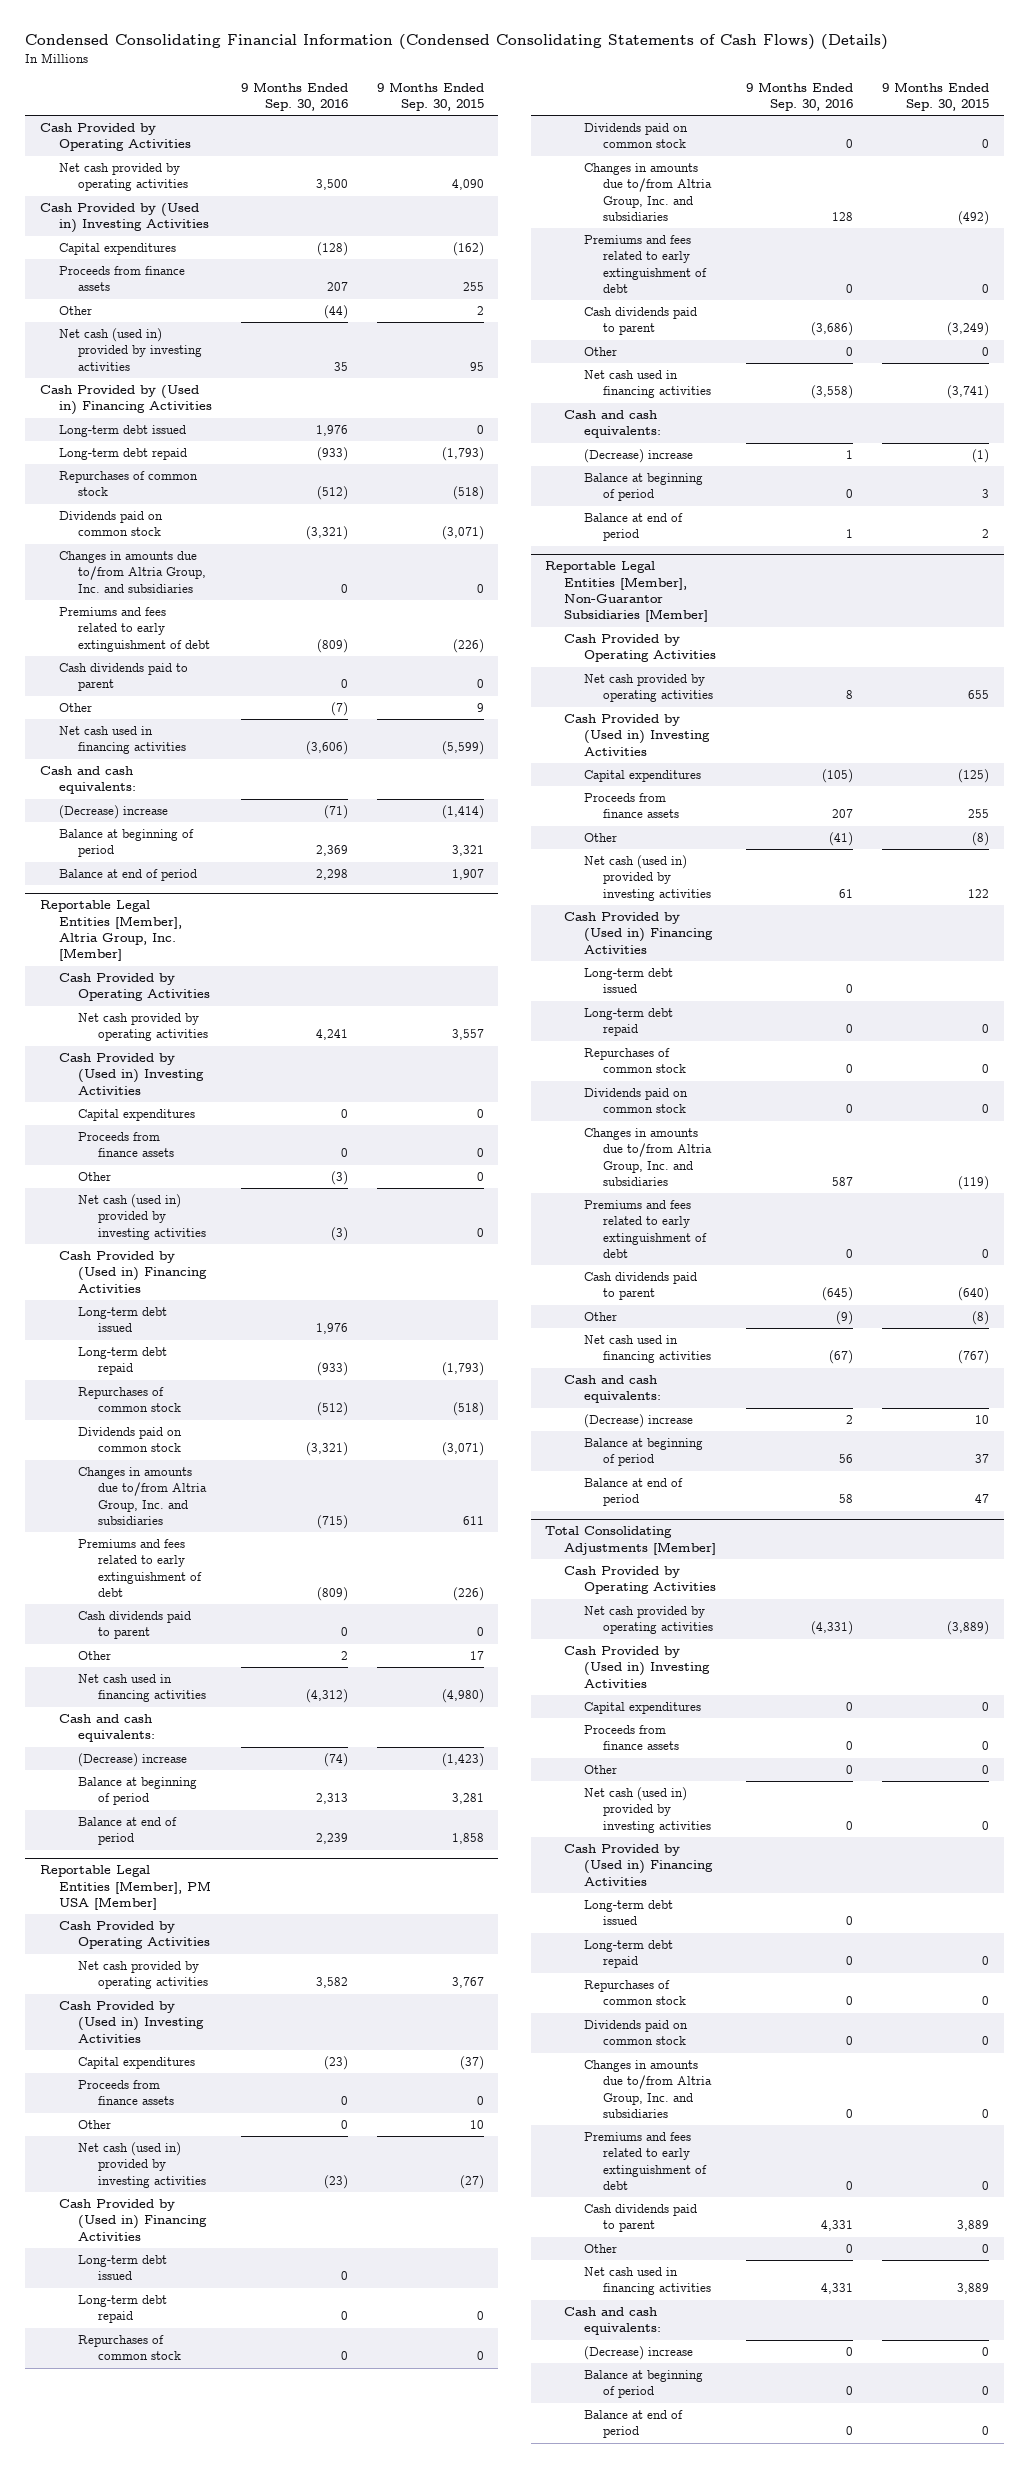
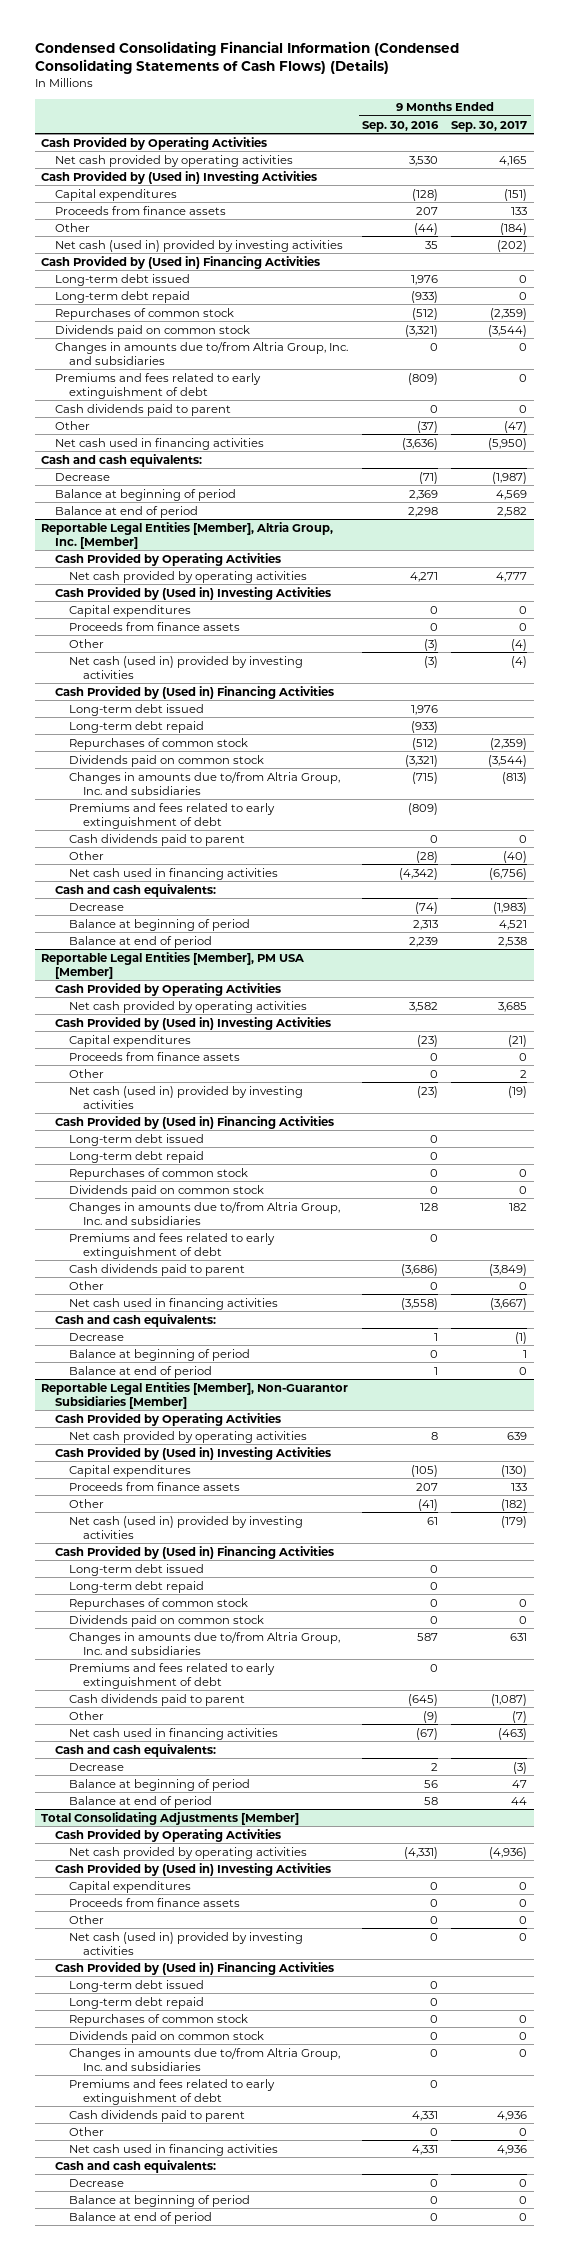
[376,81,484,111] 9 Months Ended Sep. 30, 2015 -> none
none -> [451,120,528,132] Sep. 30, 2017
[315,179,348,191] 3,500 -> [408,155,438,166] 3,530
[330,702,348,717] (7) -> [416,420,438,433] (37)
[305,741,348,756] (3,606) -> [401,437,438,450] (3,636)
[59,805,169,820] (Decrease) increase -> [55,472,111,481] Decrease
[315,1029,348,1041] 4,241 -> [409,571,438,582] 4,271
[340,1651,348,1661] 2 -> [415,850,438,863] (28)
[305,1689,348,1704] (4,312) -> [398,867,438,880] (4,342)
[78,1753,188,1768] (Decrease) increase -> [69,902,125,911] Decrease
[583,449,693,464] (Decrease) increase -> [69,1332,125,1341] Decrease
[583,1414,693,1429] (Decrease) increase -> [69,1762,125,1771] Decrease
[583,2346,693,2361] (Decrease) increase -> [69,2178,125,2187] Decrease

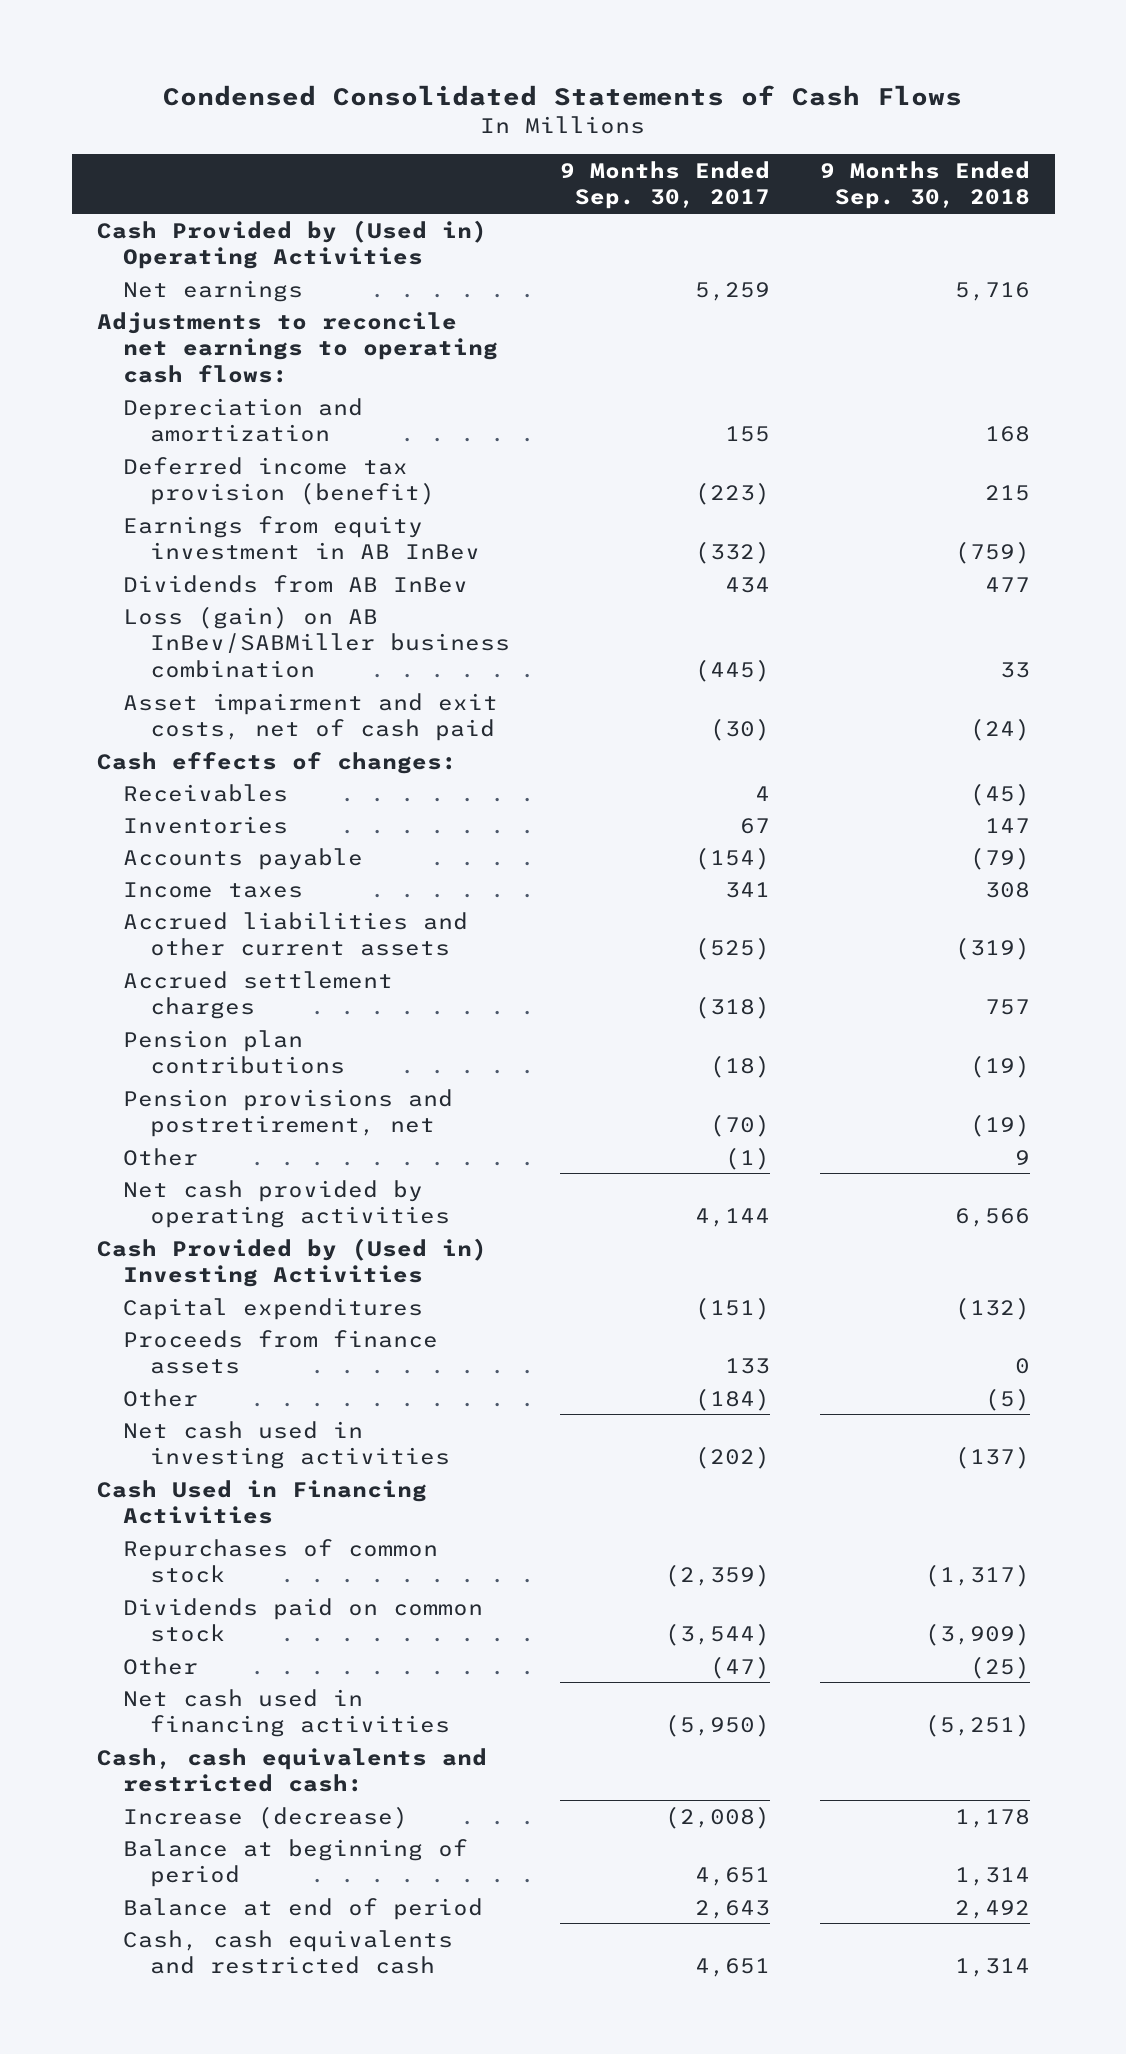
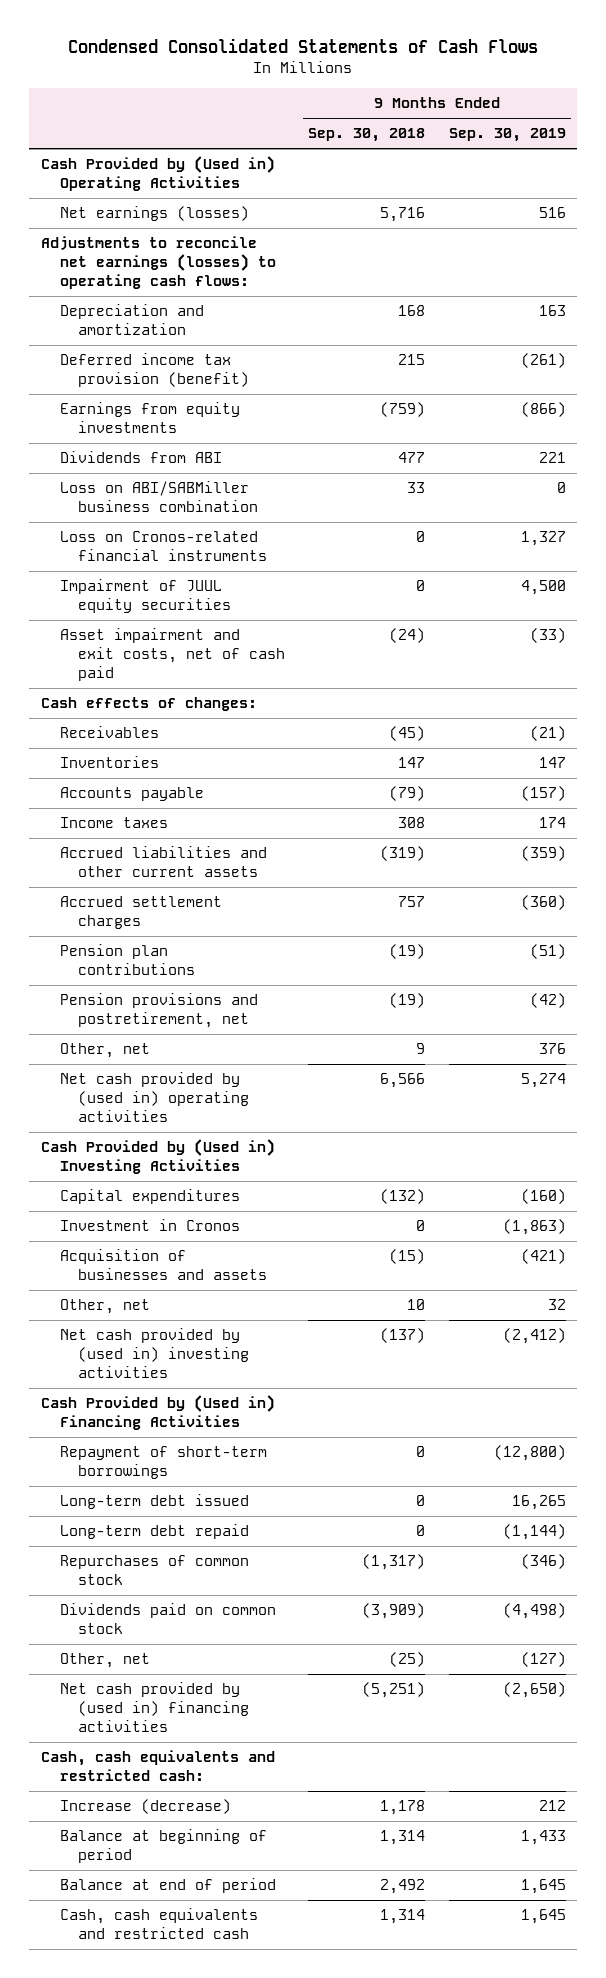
[559,160,770,210] 9 Months Ended Sep. 30, 2017 -> none
none -> [448,128,566,143] Sep. 30, 2019
[123,279,304,302] Net earnings -> [59,206,249,222] Net earnings (losses)
[96,311,499,383] Adjustments to reconcile net earnings to operating cash flows: -> [40,236,276,290] Adjustments to reconcile net earnings (losses) to operating cash flows:
[123,515,480,561] Earnings from equity investment in AB InBev -> [59,402,240,434] Earnings from equity investments
[123,574,469,593] Dividends from AB InBev -> [59,451,222,464] Dividends from ABI
[123,605,510,678] Loss (gain) on AB InBev/SABMiller business combination -> [59,481,259,513] Loss on ABI/SABMiller business combination
none -> [59,531,268,562] Loss on Cronos-related financial instruments
none -> [59,579,232,614] Impairment of JUUL equity securities
[123,1147,199,1166] Other -> [59,1043,150,1059] Other, net
[123,1179,450,1229] Net cash provided by operating activities -> [59,1072,250,1123] Net cash provided by (used in) operating activities
[123,1329,439,1375] Proceeds from finance assets -> none
none -> [59,1219,240,1232] Investment in Cronos
none -> [59,1249,268,1281] Acquisition of businesses and assets
[123,1388,199,1407] Other -> [59,1299,150,1315] Other, net
[984,1387,1030,1411] (5) -> [407,1299,426,1311] 10
[123,1420,450,1470] Net cash used in investing activities -> [59,1328,250,1379] Net cash provided by (used in) investing activities
[96,1479,427,1525] Cash Used in Financing Activities -> [40,1395,275,1431] Cash Provided by (Used in) Financing Activities
none -> [59,1446,267,1480] Repayment of short-term borrowings
none -> [59,1494,249,1510] Long-term debt issued
none -> [59,1524,249,1540] Long-term debt repaid
[123,1656,199,1675] Other -> [59,1653,150,1669] Other, net
[123,1688,450,1738] Net cash used in financing activities -> [59,1682,250,1733] Net cash provided by (used in) financing activities

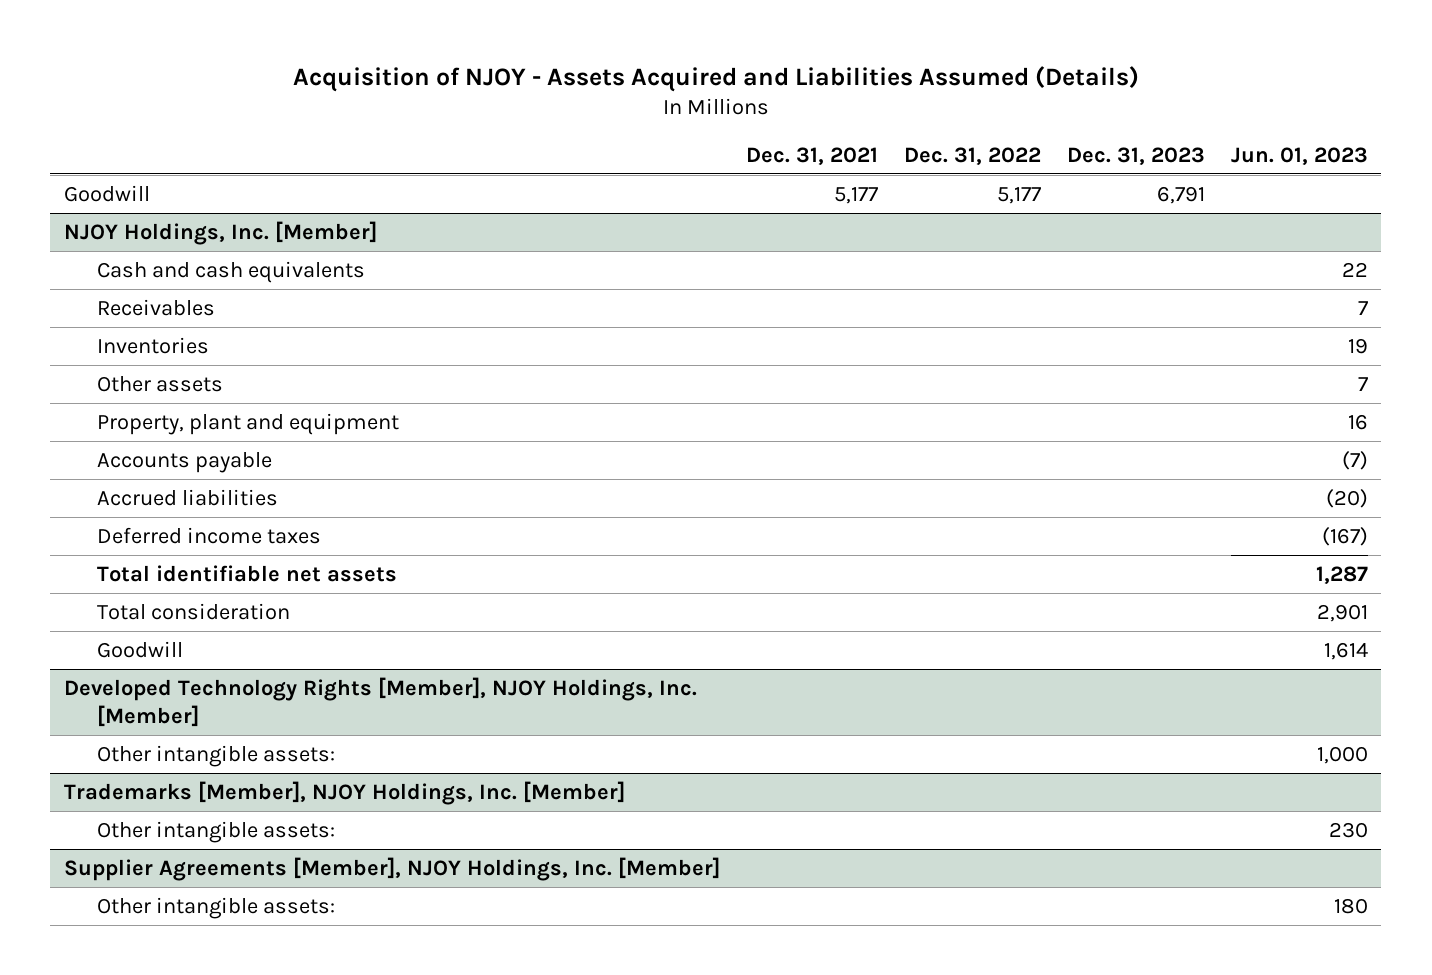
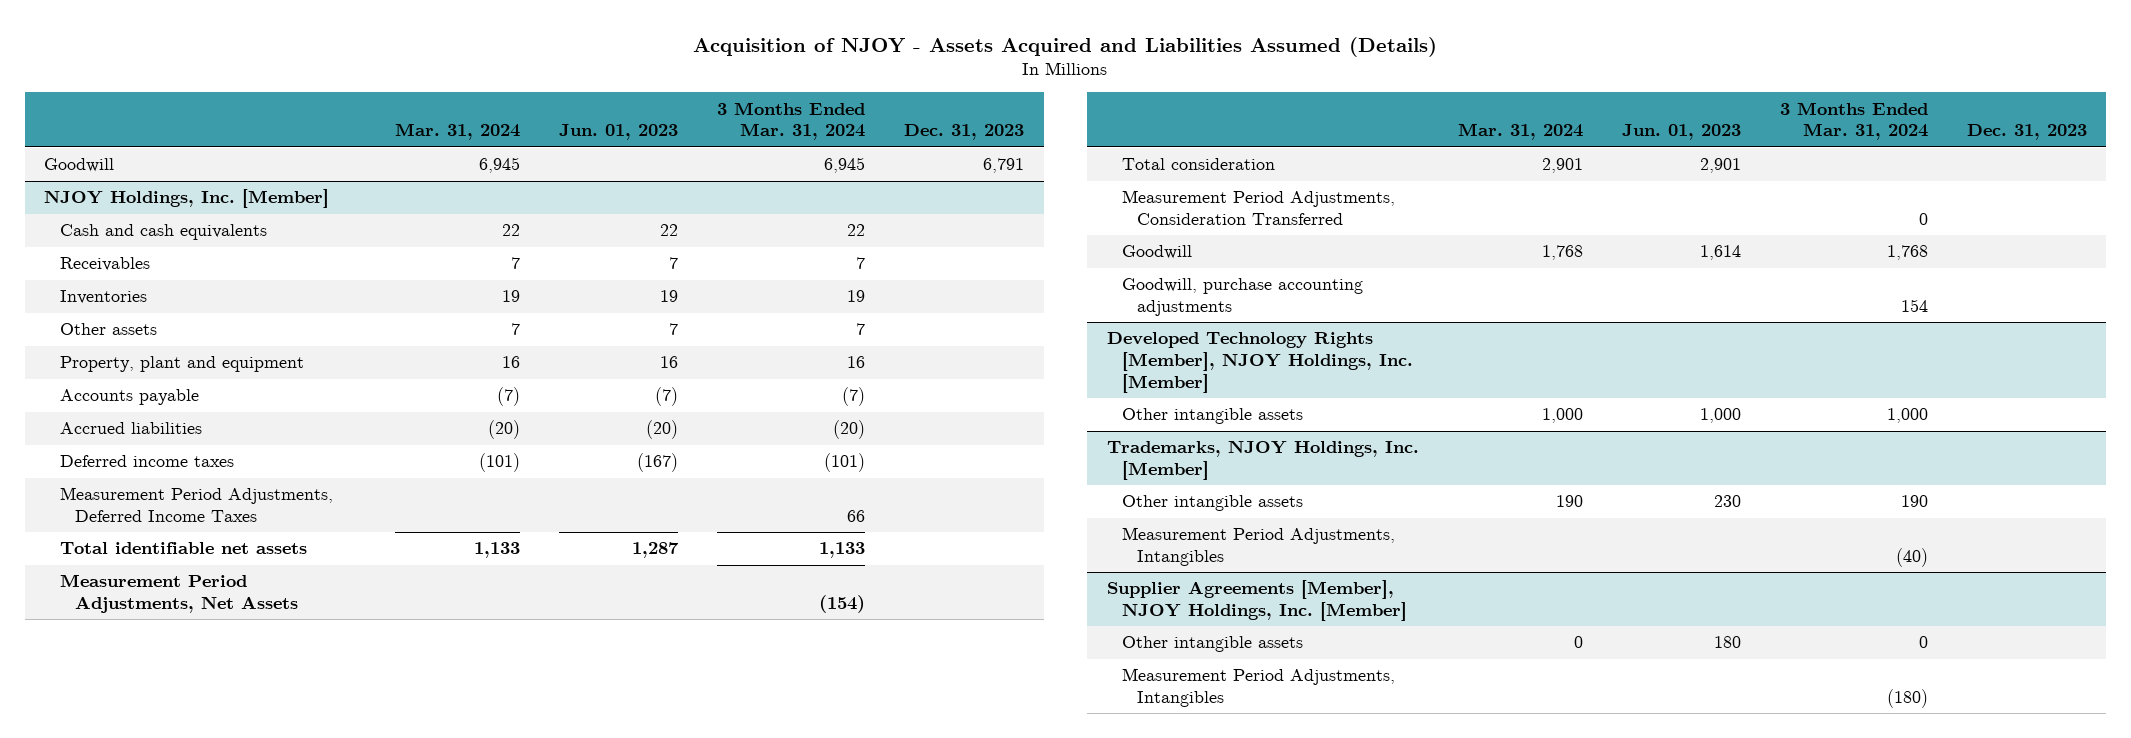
[745,146,878,165] Dec. 31, 2021 -> none
[903,146,1041,165] Dec. 31, 2022 -> none
none -> [395,123,521,141] Mar. 31, 2024
none -> [717,101,866,141] 3 Months Ended Mar. 31, 2024
none -> [59,487,333,523] Measurement Period Adjustments, Deferred Income Taxes
none -> [59,574,298,614] Measurement Period Adjustments, Net Assets
none -> [1121,190,1395,226] Measurement Period Adjustments, Consideration Transferred
none -> [1121,278,1363,317] Goodwill, purchase accounting adjustments
[97,744,336,767] Other intangible assets: -> [1121,408,1303,425] Other intangible assets
[63,780,625,805] Trademarks [Member], NJOY Holdings, Inc. [Member] -> [1106,440,1419,481] Trademarks, NJOY Holdings, Inc. [Member]
[97,820,336,843] Other intangible assets: -> [1121,495,1303,512] Other intangible assets
none -> [1121,527,1395,567] Measurement Period Adjustments, Intangibles
[97,896,336,919] Other intangible assets: -> [1121,636,1303,653] Other intangible assets
none -> [1121,668,1395,708] Measurement Period Adjustments, Intangibles

